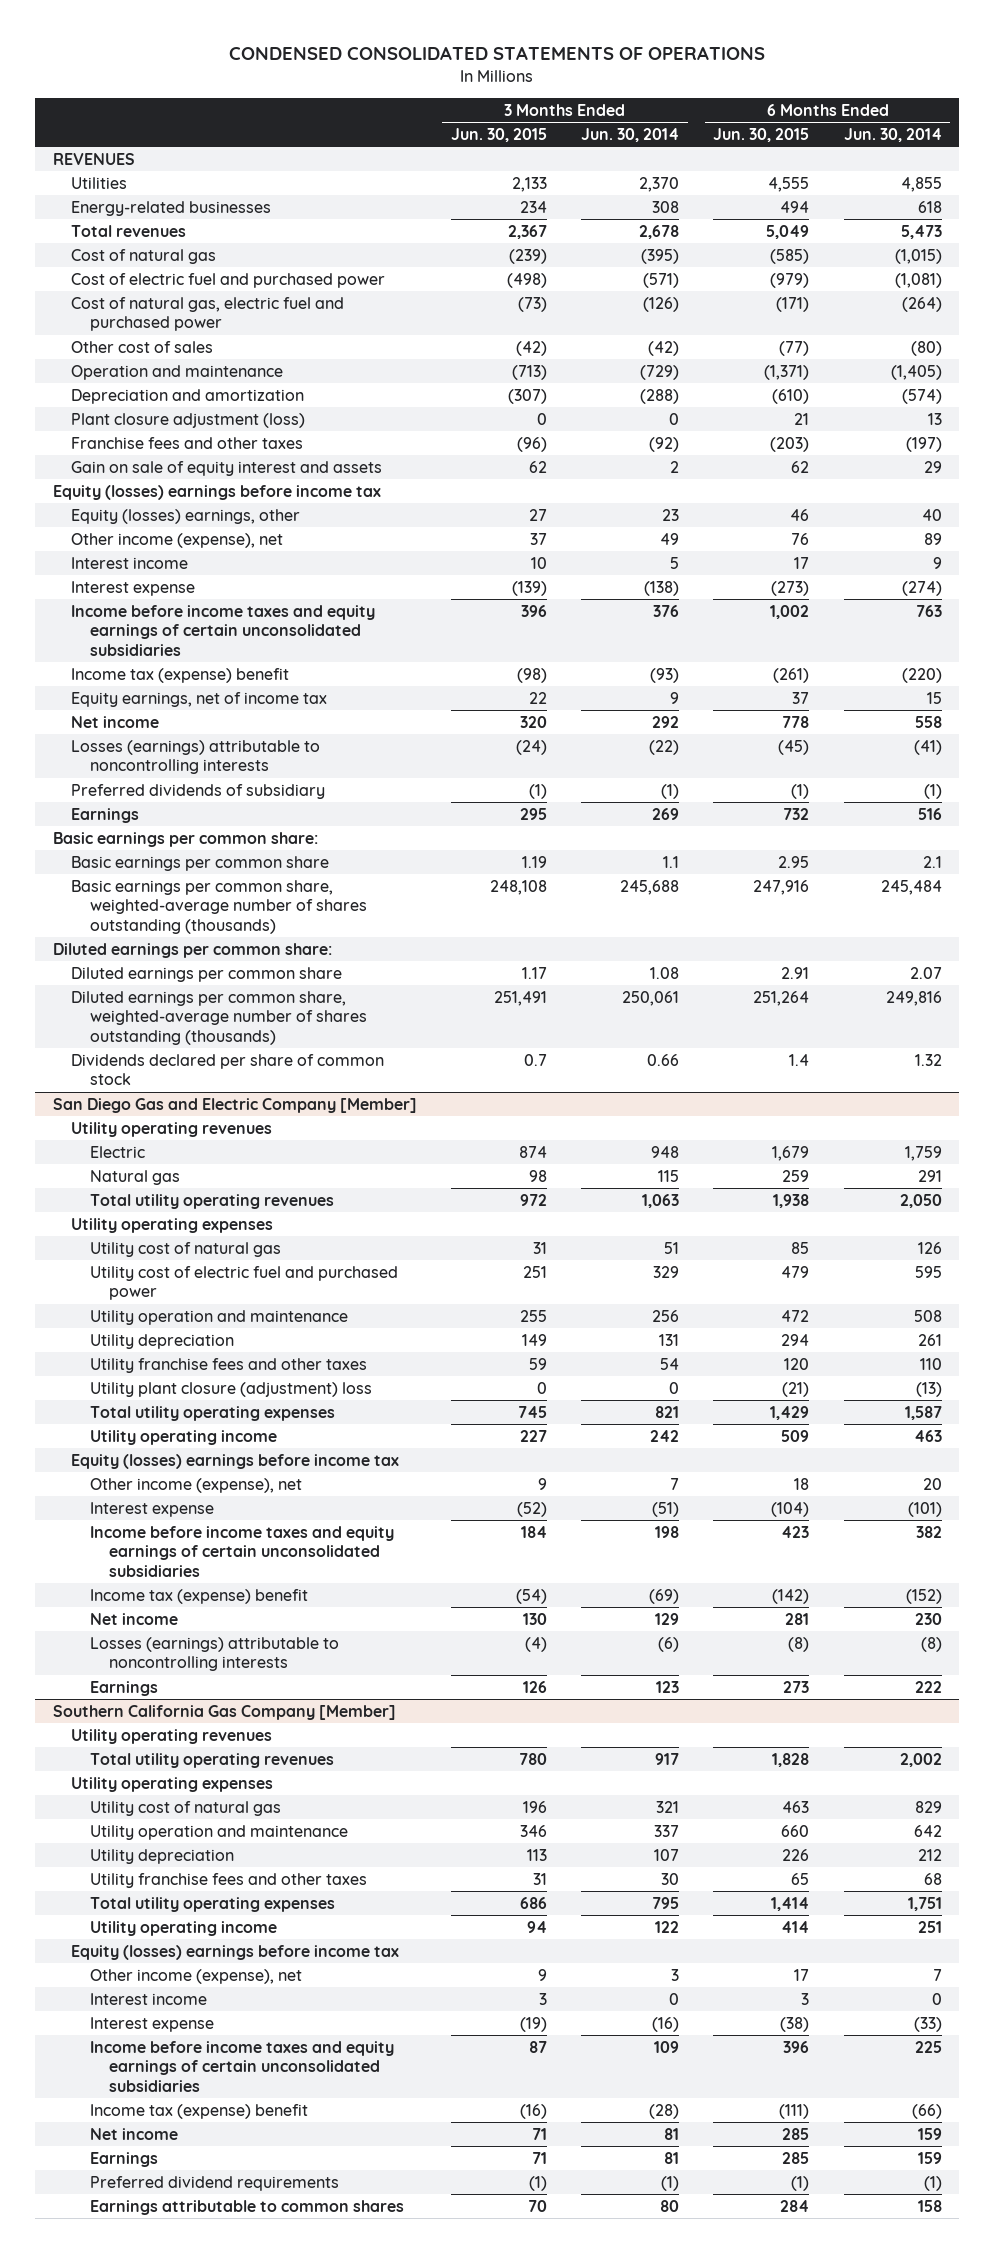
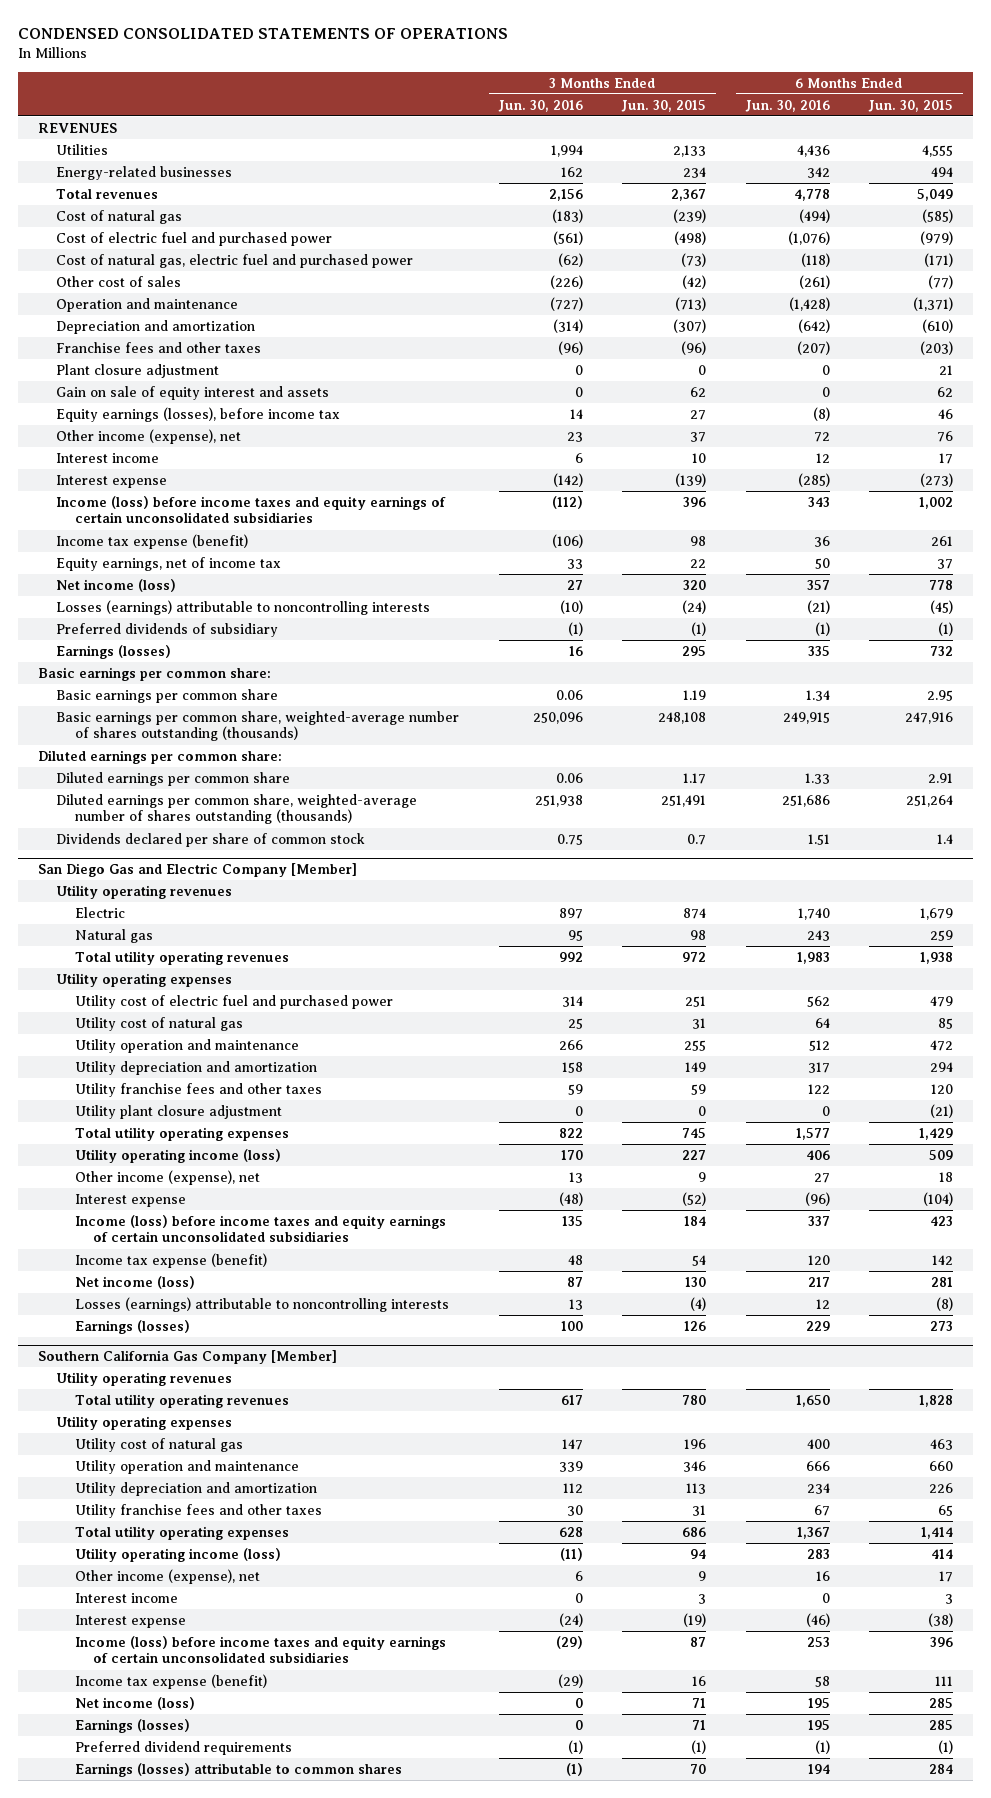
[581,128,680,143] Jun. 30, 2014 -> none
[843,128,942,143] Jun. 30, 2014 -> none
none -> [497,99,583,112] Jun. 30, 2016
none -> [744,99,830,112] Jun. 30, 2016
[71,412,306,428] Plant closure adjustment (loss) -> none
none -> [56,363,220,378] Plant closure adjustment
[52,484,381,500] Equity (losses) earnings before income tax -> none
[71,508,301,524] Equity (losses) earnings, other -> [56,406,341,422] Equity earnings (losses), before income tax
[71,604,376,656] Income before income taxes and equity earnings of certain unconsolidated subsidiaries -> [56,495,447,524] Income (loss) before income taxes and equity earnings of certain unconsolidated subsidiaries
[71,667,290,683] Income tax (expense) benefit -> [56,533,249,549] Income tax expense (benefit)
[516,667,547,683] (98) -> [690,535,707,546] 98
[773,667,810,683] (261) -> [931,535,954,546] 261
[71,715,160,728] Net income -> [56,578,177,592] Net income (loss)
[71,807,140,823] Earnings -> [56,644,172,659] Earnings (losses)
[90,1241,282,1257] Utility cost of natural gas -> [74,1016,243,1031] Utility cost of natural gas
[90,1333,235,1349] Utility depreciation -> [74,1060,317,1075] Utility depreciation and amortization
[90,1381,373,1397] Utility plant closure (adjustment) loss -> [74,1104,282,1119] Utility plant closure adjustment
[71,1453,400,1469] Equity (losses) earnings before income tax -> none
[90,1429,278,1445] Utility operating income -> [74,1148,281,1163] Utility operating income (loss)
[90,1525,395,1577] Income before income taxes and equity earnings of certain unconsolidated subsidiaries -> [74,1214,446,1243] Income (loss) before income taxes and equity earnings of certain unconsolidated subsidiaries
[90,1588,309,1604] Income tax (expense) benefit -> [74,1252,267,1268] Income tax expense (benefit)
[515,1588,547,1604] (54) -> [692,1254,707,1266] 54
[772,1588,810,1604] (142) -> [932,1254,954,1265] 142
[90,1612,179,1625] Net income -> [74,1275,195,1289] Net income (loss)
[90,1680,159,1696] Earnings -> [74,1319,190,1334] Earnings (losses)
[90,1848,235,1864] Utility depreciation -> [74,1481,317,1496] Utility depreciation and amortization
[71,1944,400,1960] Equity (losses) earnings before income tax -> none
[90,1920,278,1936] Utility operating income -> [74,1547,281,1562] Utility operating income (loss)
[90,2040,395,2092] Income before income taxes and equity earnings of certain unconsolidated subsidiaries -> [74,1635,446,1664] Income (loss) before income taxes and equity earnings of certain unconsolidated subsidiaries
[90,2103,309,2119] Income tax (expense) benefit -> [74,1673,267,1689] Income tax expense (benefit)
[519,2103,547,2119] (16) -> [692,1675,707,1686] 16
[779,2103,810,2119] (111) -> [935,1675,954,1686] 111
[90,2127,179,2140] Net income -> [74,1696,195,1710] Net income (loss)
[90,2151,159,2167] Earnings -> [74,1718,190,1733] Earnings (losses)
[90,2199,405,2215] Earnings attributable to common shares -> [74,1762,402,1777] Earnings (losses) attributable to common shares

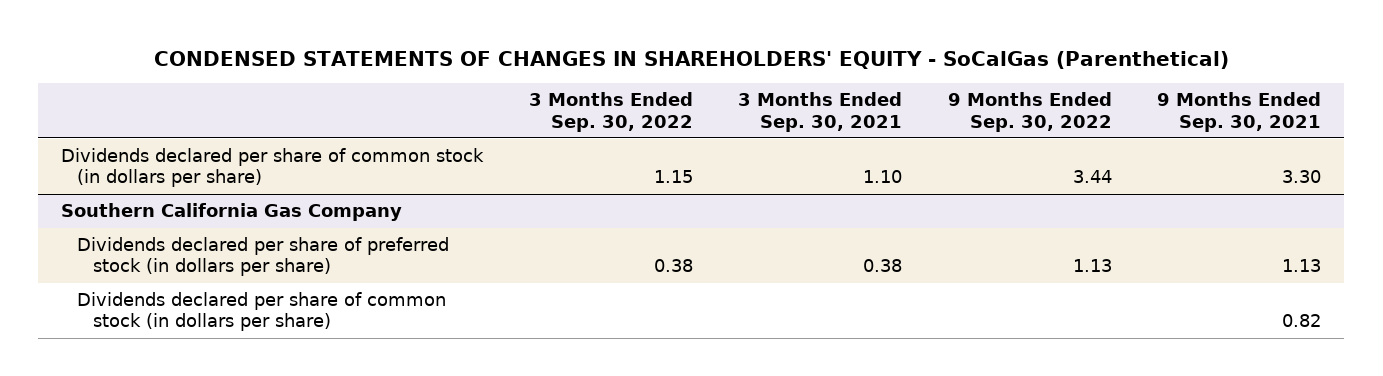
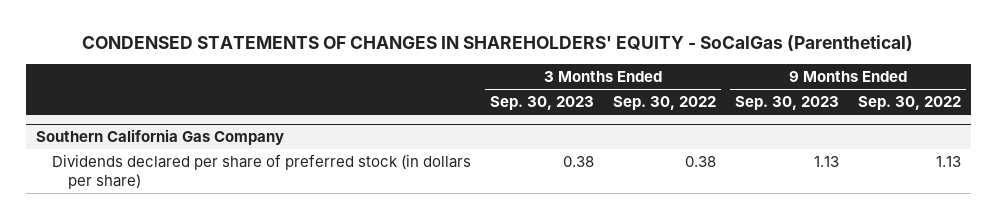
[738,92,903,132] 3 Months Ended Sep. 30, 2021 -> none
[1157,92,1322,132] 9 Months Ended Sep. 30, 2021 -> none
none -> [489,96,594,111] Sep. 30, 2023
none -> [735,96,840,111] Sep. 30, 2023
[61,148,485,188] Dividends declared per share of common stock (in dollars per share) -> none
[76,292,446,332] Dividends declared per share of common stock (in dollars per share) -> none

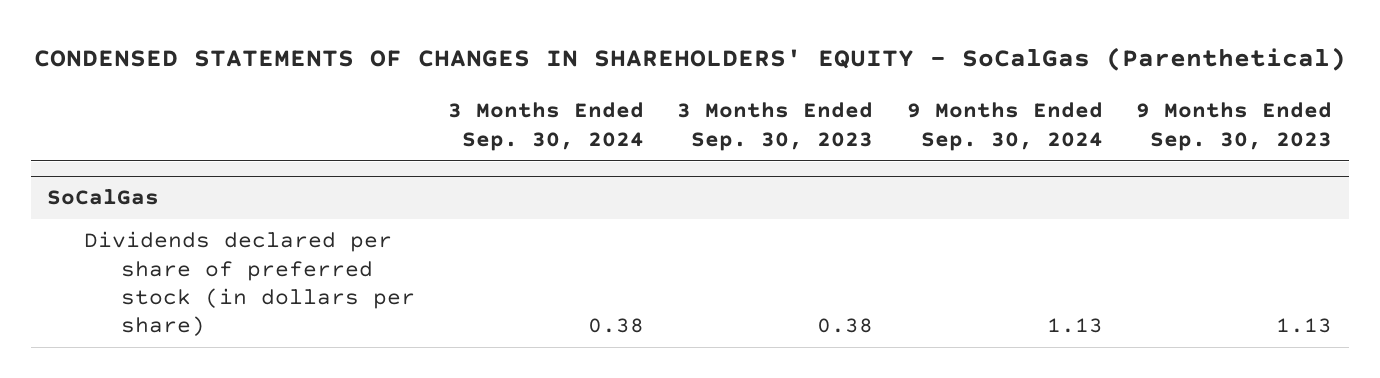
[613,96,717,111] Sep. 30, 2022 -> none
[858,96,962,111] Sep. 30, 2022 -> none
none -> [448,102,645,151] 3 Months Ended Sep. 30, 2024
none -> [906,102,1103,151] 9 Months Ended Sep. 30, 2024
[35,129,284,146] Southern California Gas Company -> [47,189,160,206] SoCalGas

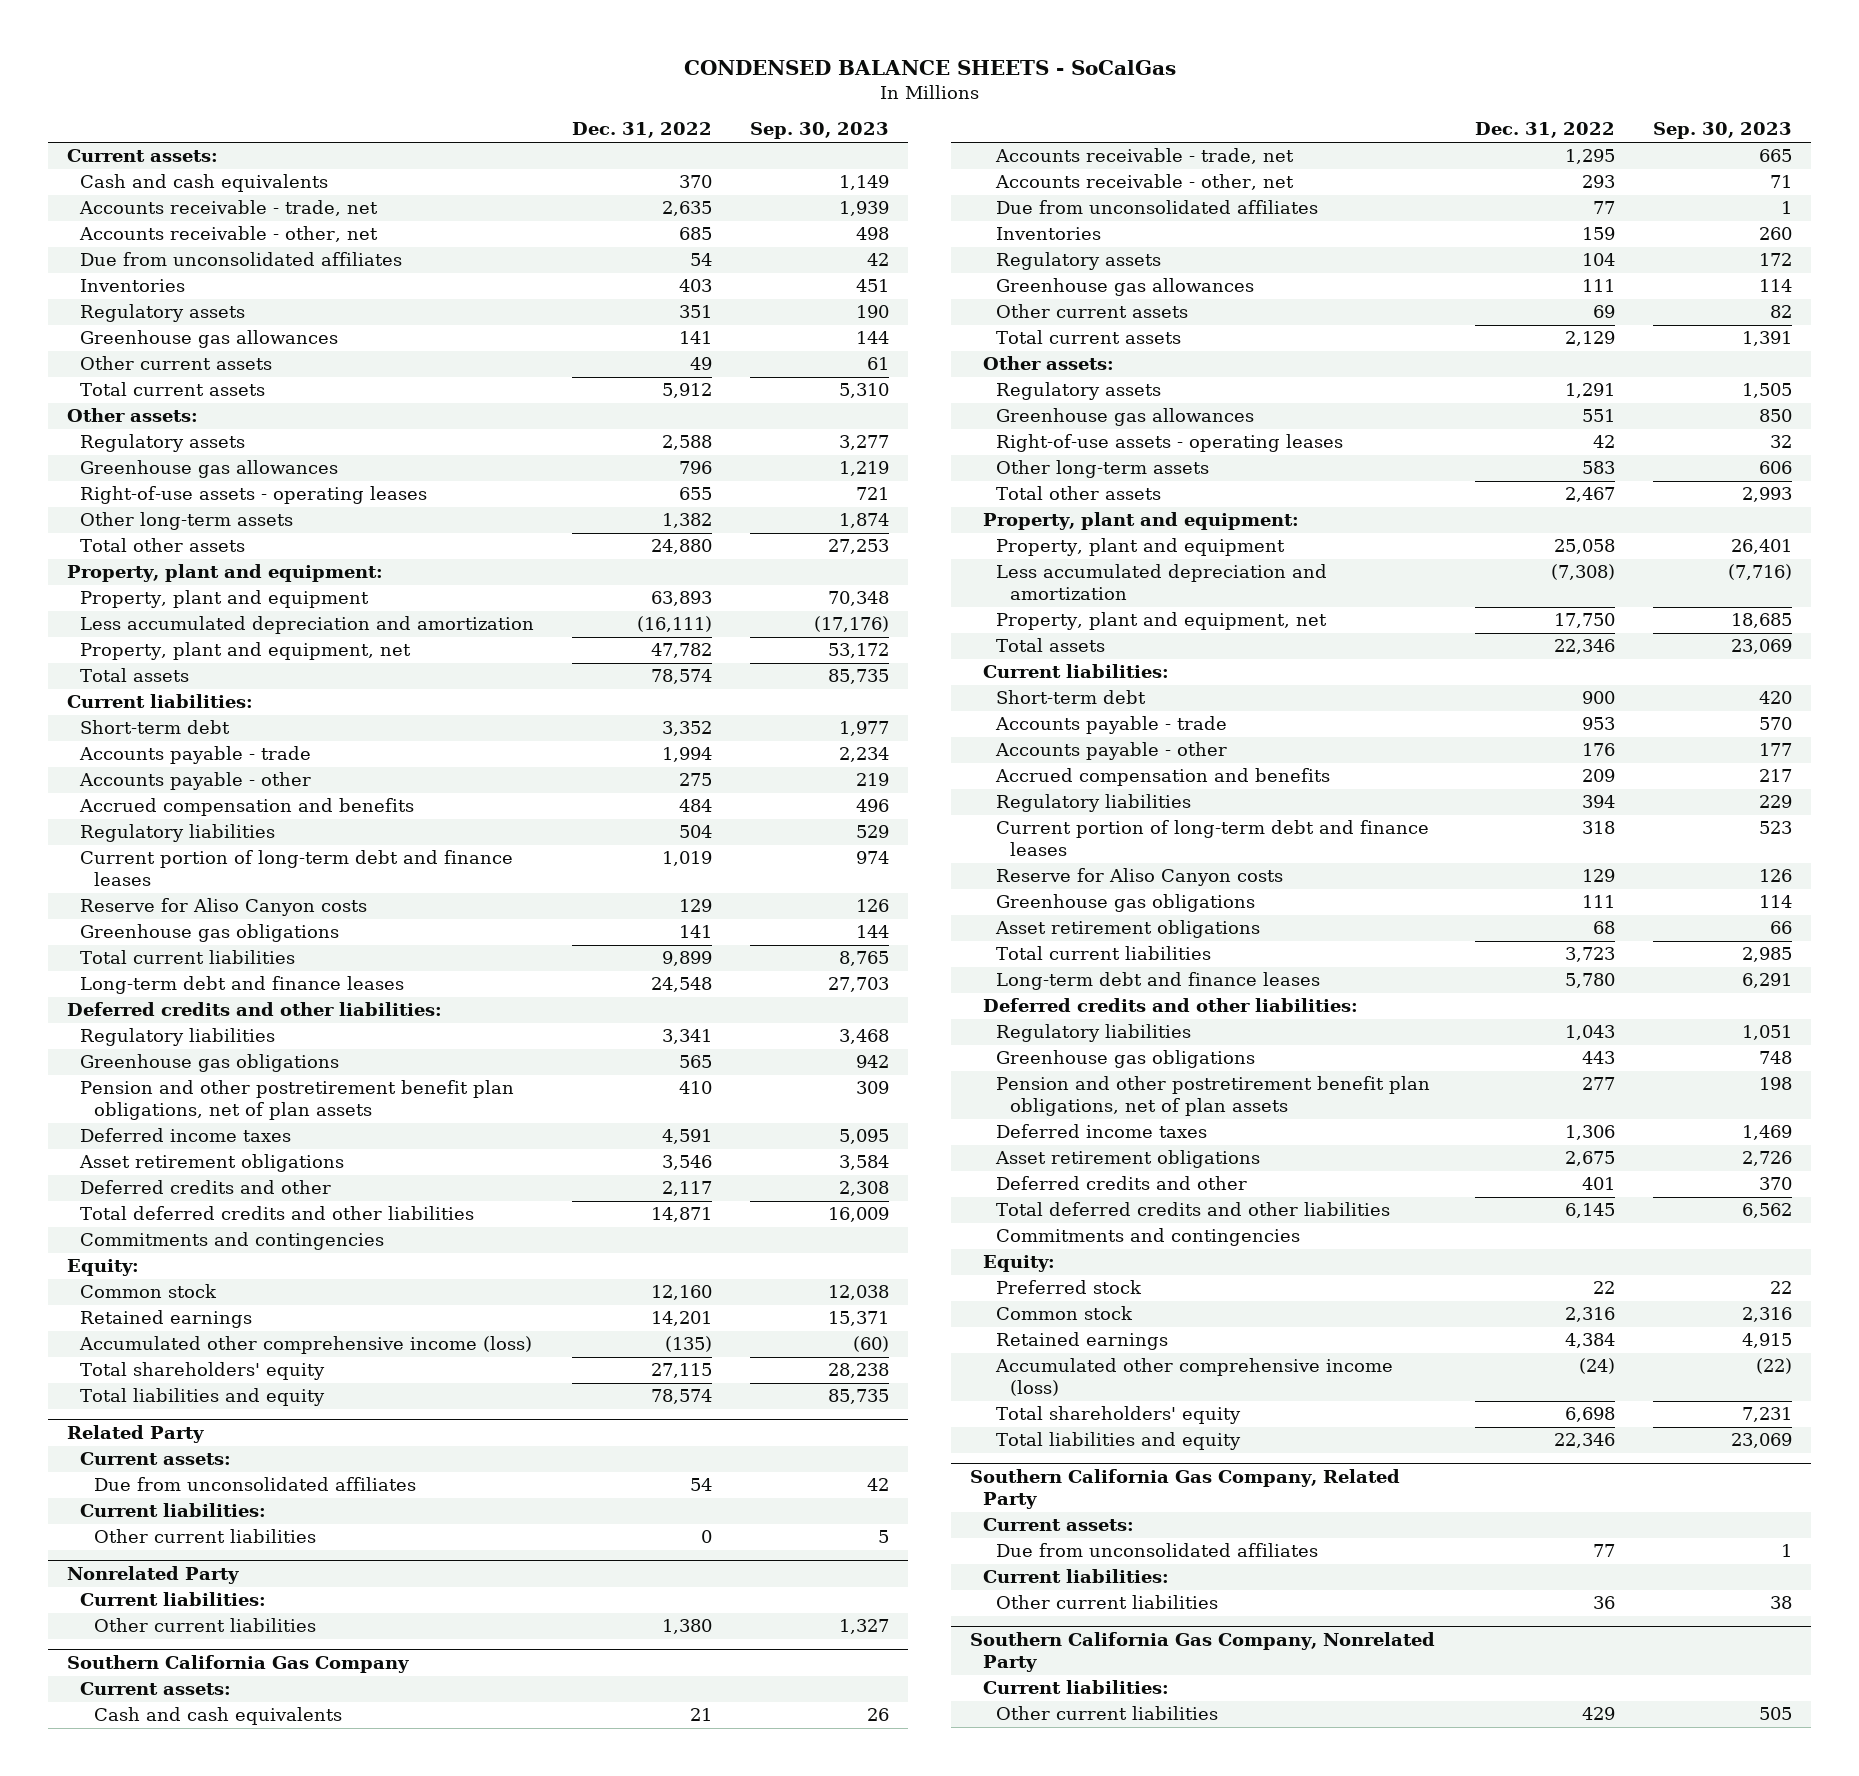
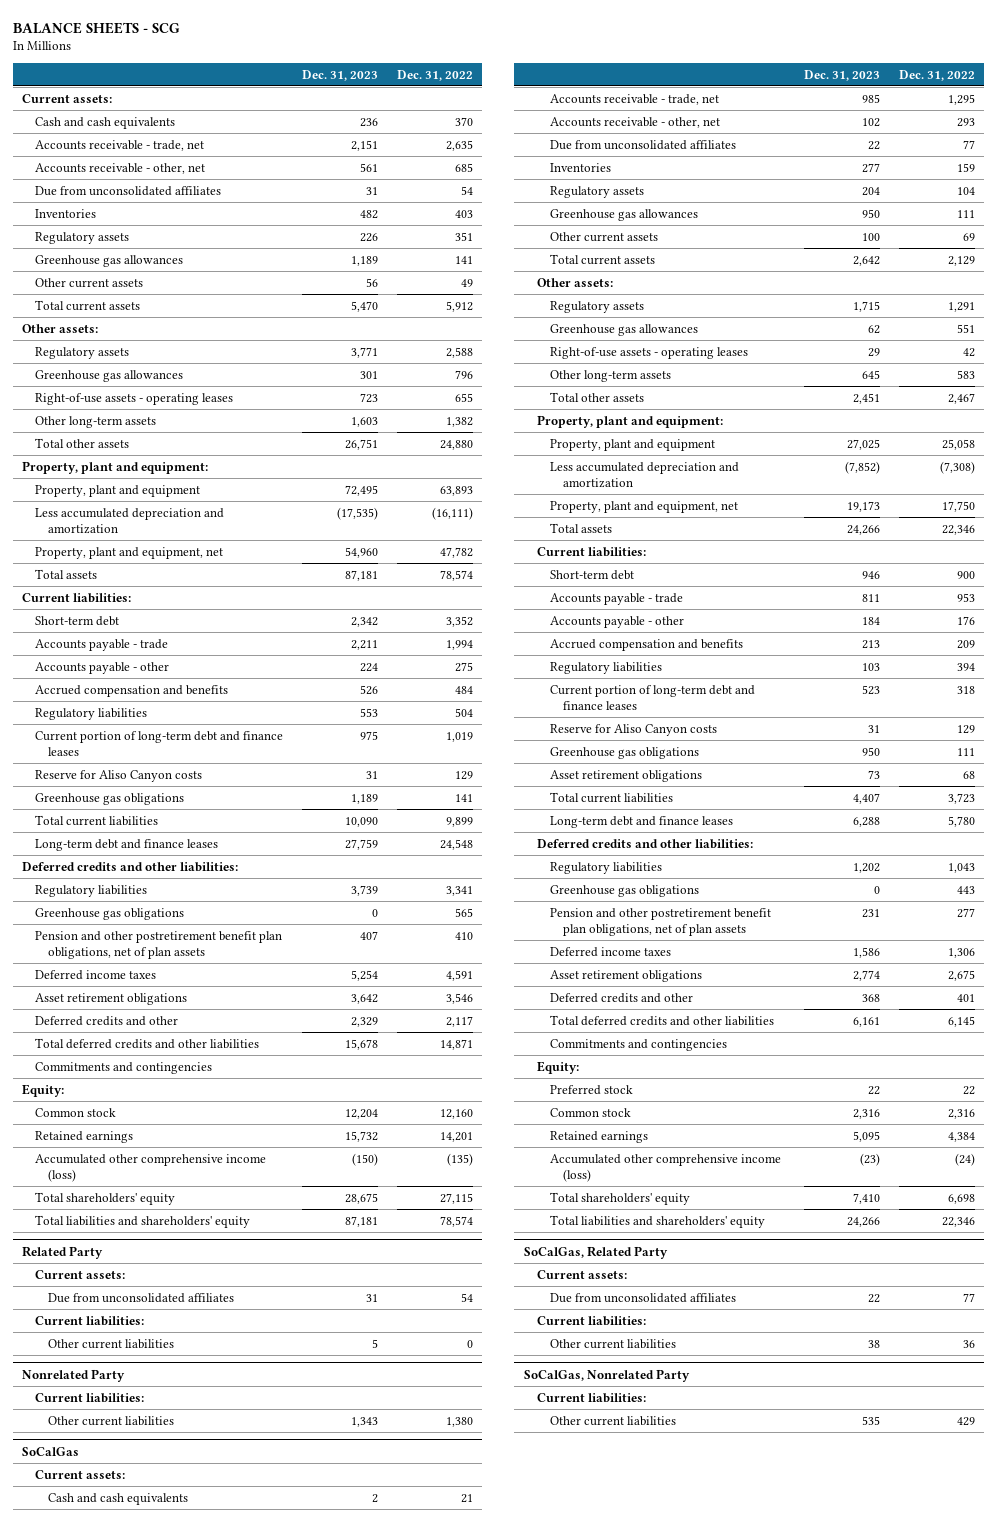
[683,60,1176,76] CONDENSED BALANCE SHEETS - SoCalGas -> [12,21,180,34] BALANCE SHEETS - SCG
[750,122,890,140] Sep. 30, 2023 -> none
none -> [302,69,379,81] Dec. 31, 2023
[80,1388,326,1407] Total liabilities and equity -> [35,1214,251,1228] Total liabilities and shareholders' equity
[67,1655,410,1674] Southern California Gas Company -> [22,1446,80,1456] SoCalGas
[970,1469,1401,1510] Southern California Gas Company, Related Party -> none
[996,1432,1242,1451] Total liabilities and equity -> [550,1214,766,1228] Total liabilities and shareholders' equity
none -> [523,1245,668,1259] SoCalGas, Related Party
[970,1632,1436,1673] Southern California Gas Company, Nonrelated Party -> none
none -> [523,1368,690,1382] SoCalGas, Nonrelated Party

